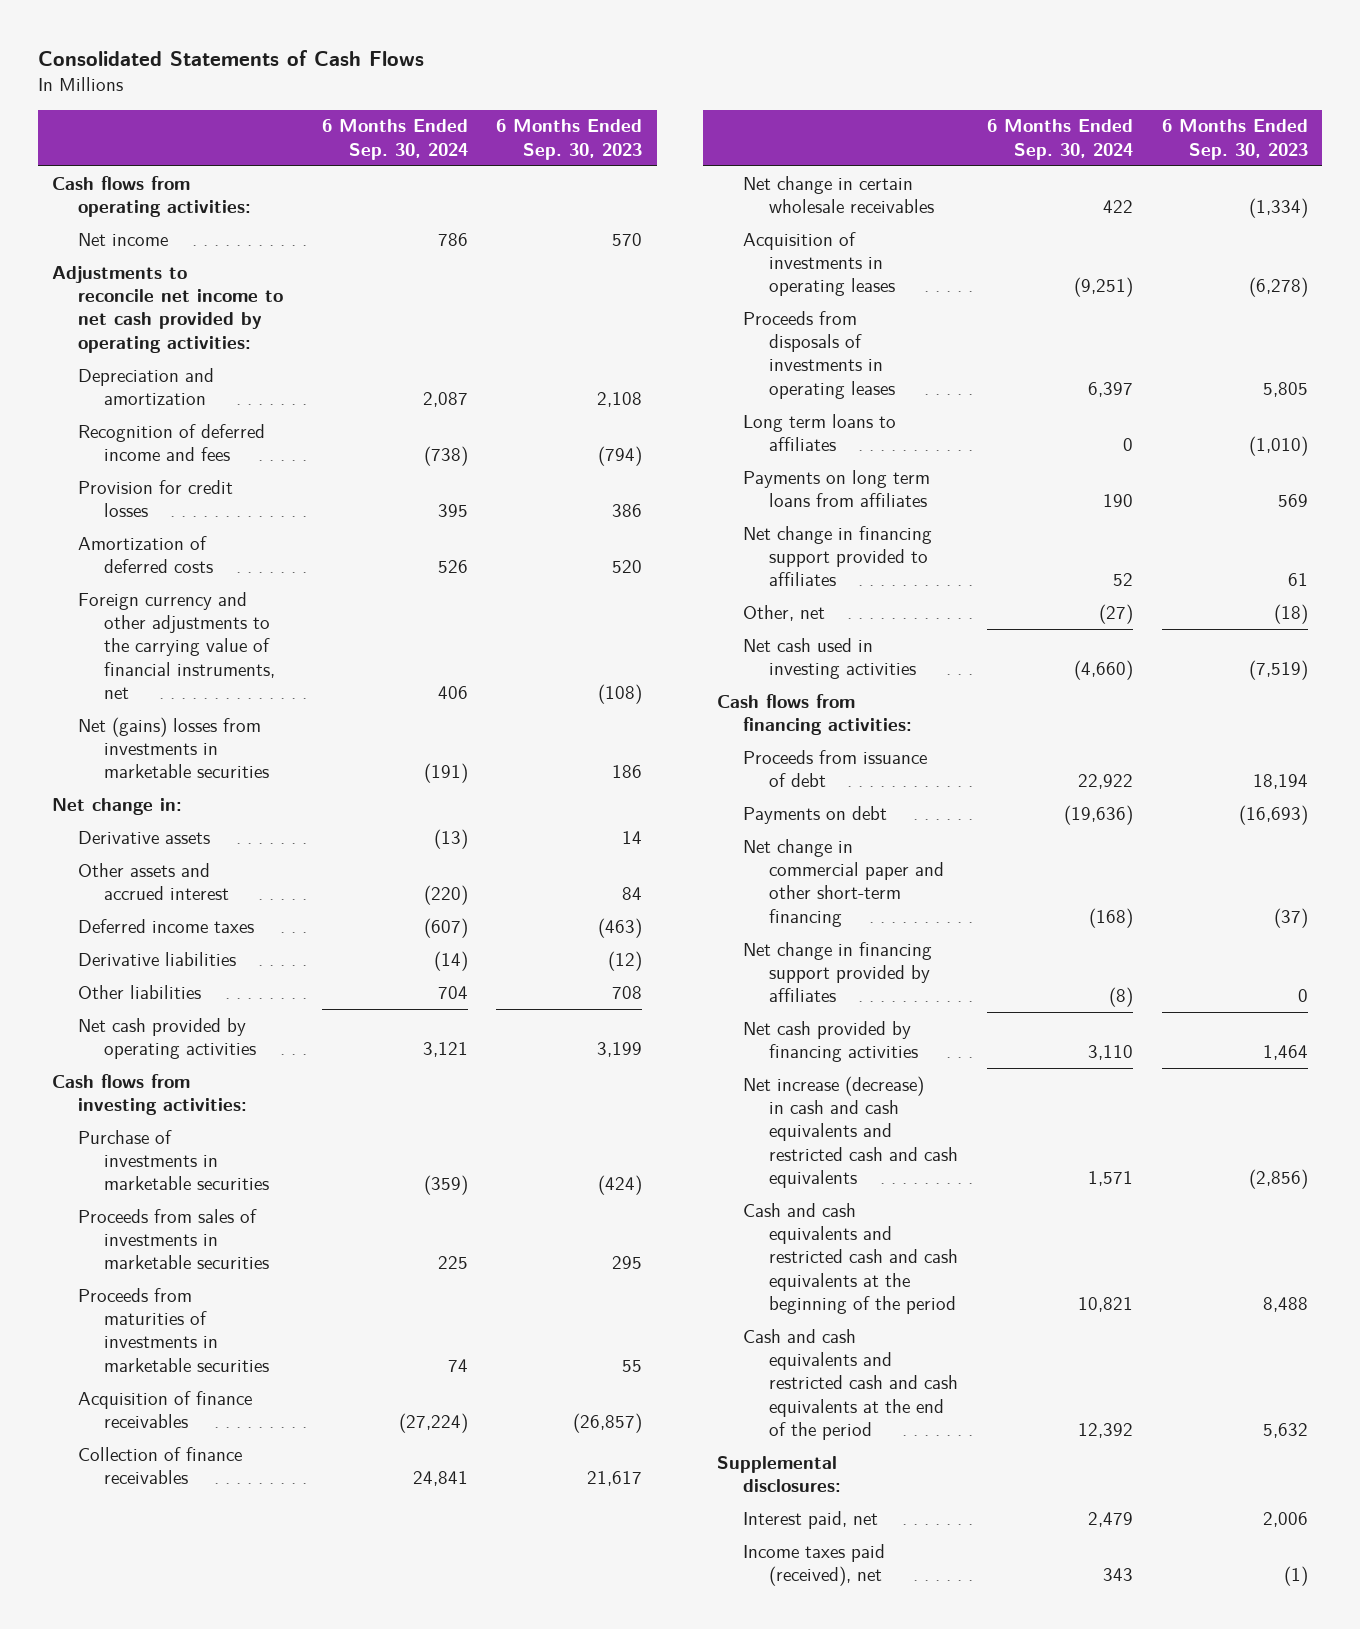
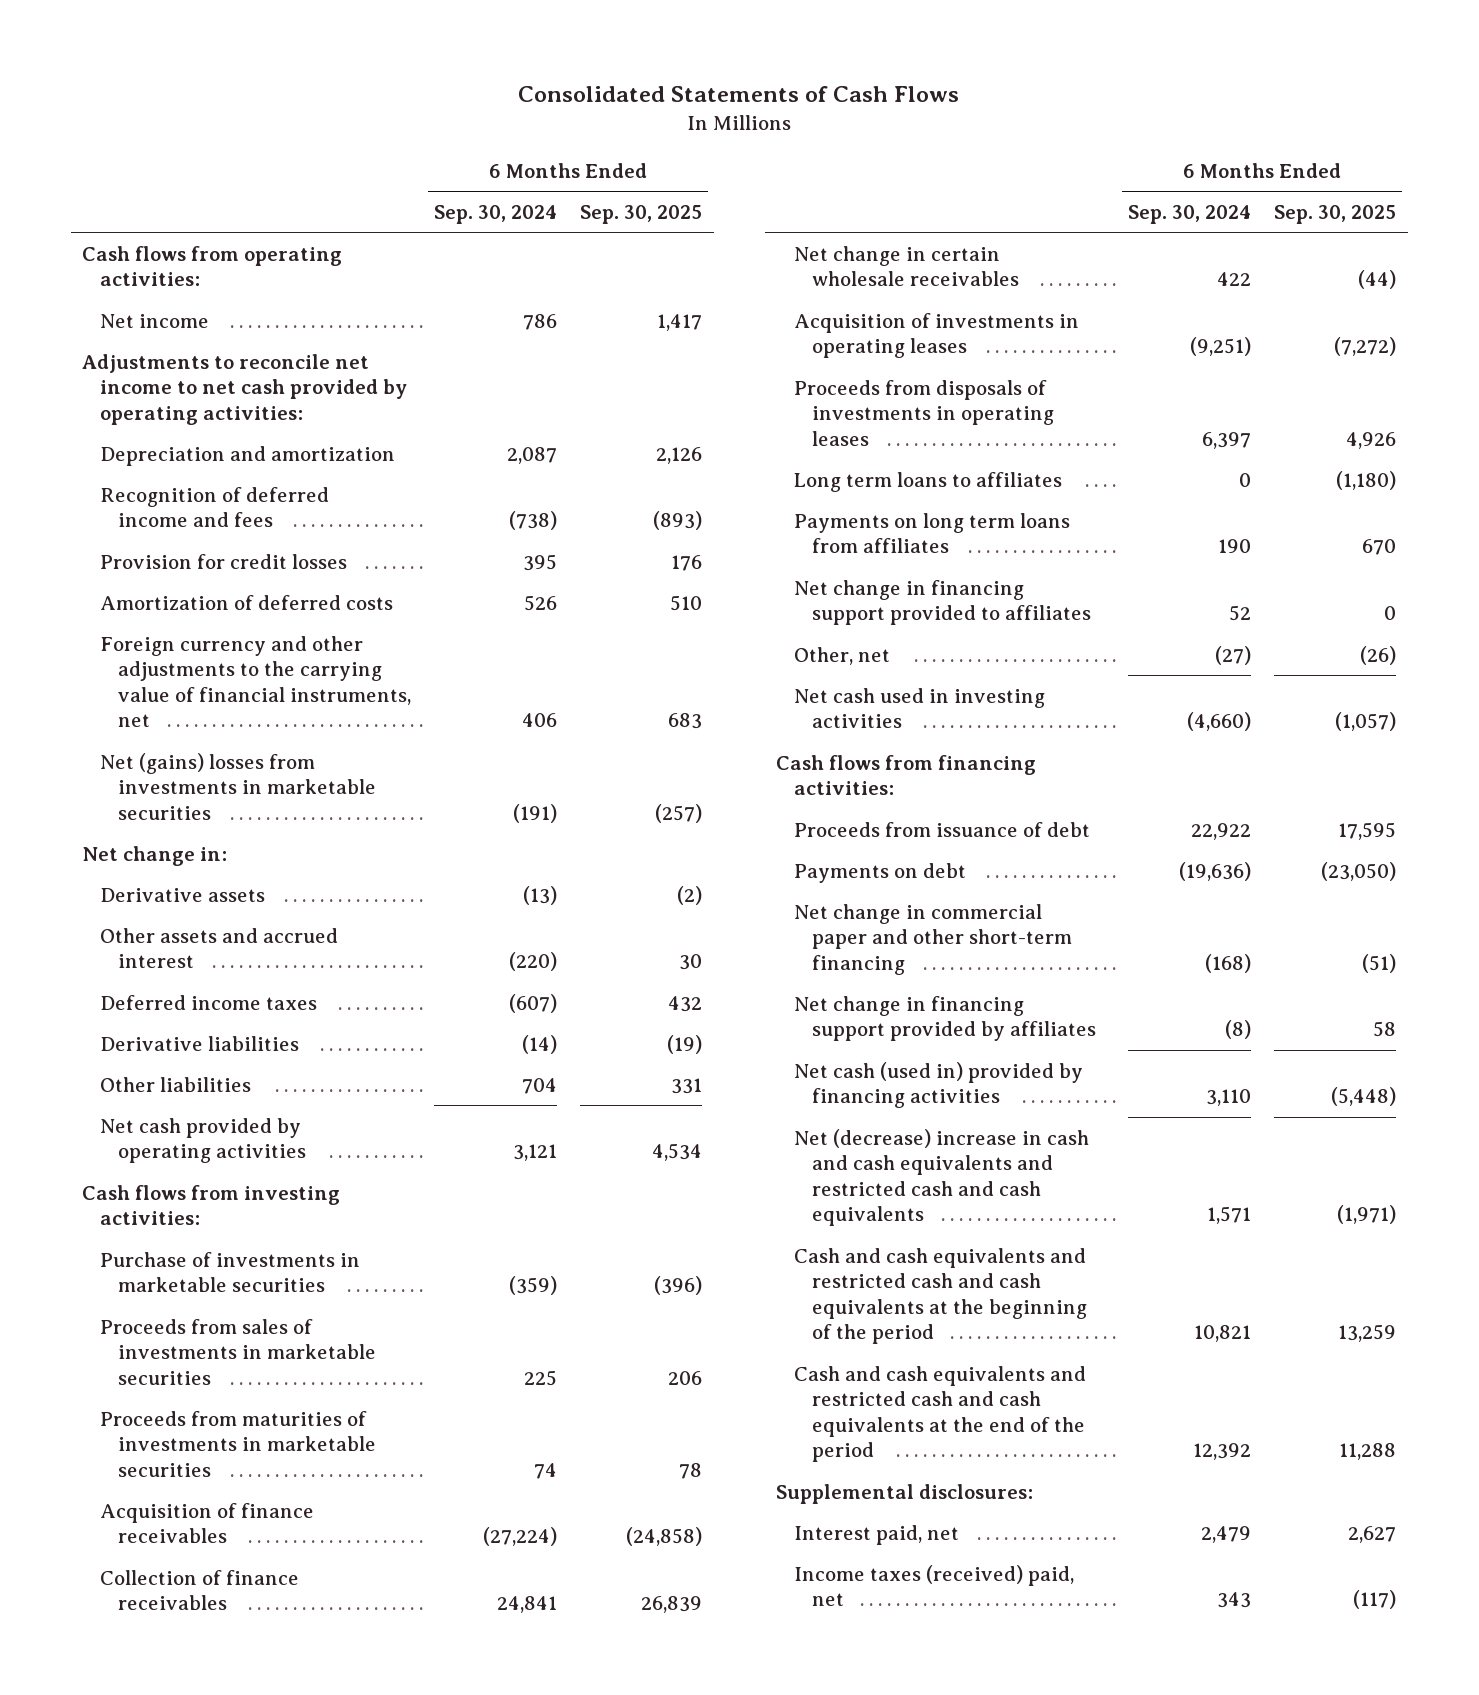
[496,119,643,160] 6 Months Ended Sep. 30, 2023 -> none
none -> [580,204,703,224] Sep. 30, 2025
[743,1020,919,1063] Net cash provided by financing activities -> [794,1061,1084,1109] Net cash (used in) provided by financing activities
[743,1075,959,1188] Net increase (decrease) in cash and cash equivalents and restricted cash and cash equivalents -> [794,1128,1090,1227] Net (decrease) increase in cash and cash equivalents and restricted cash and cash equivalents
[743,1543,886,1587] Income taxes paid (received), net -> [794,1564,1075,1607] Income taxes (received) paid, net

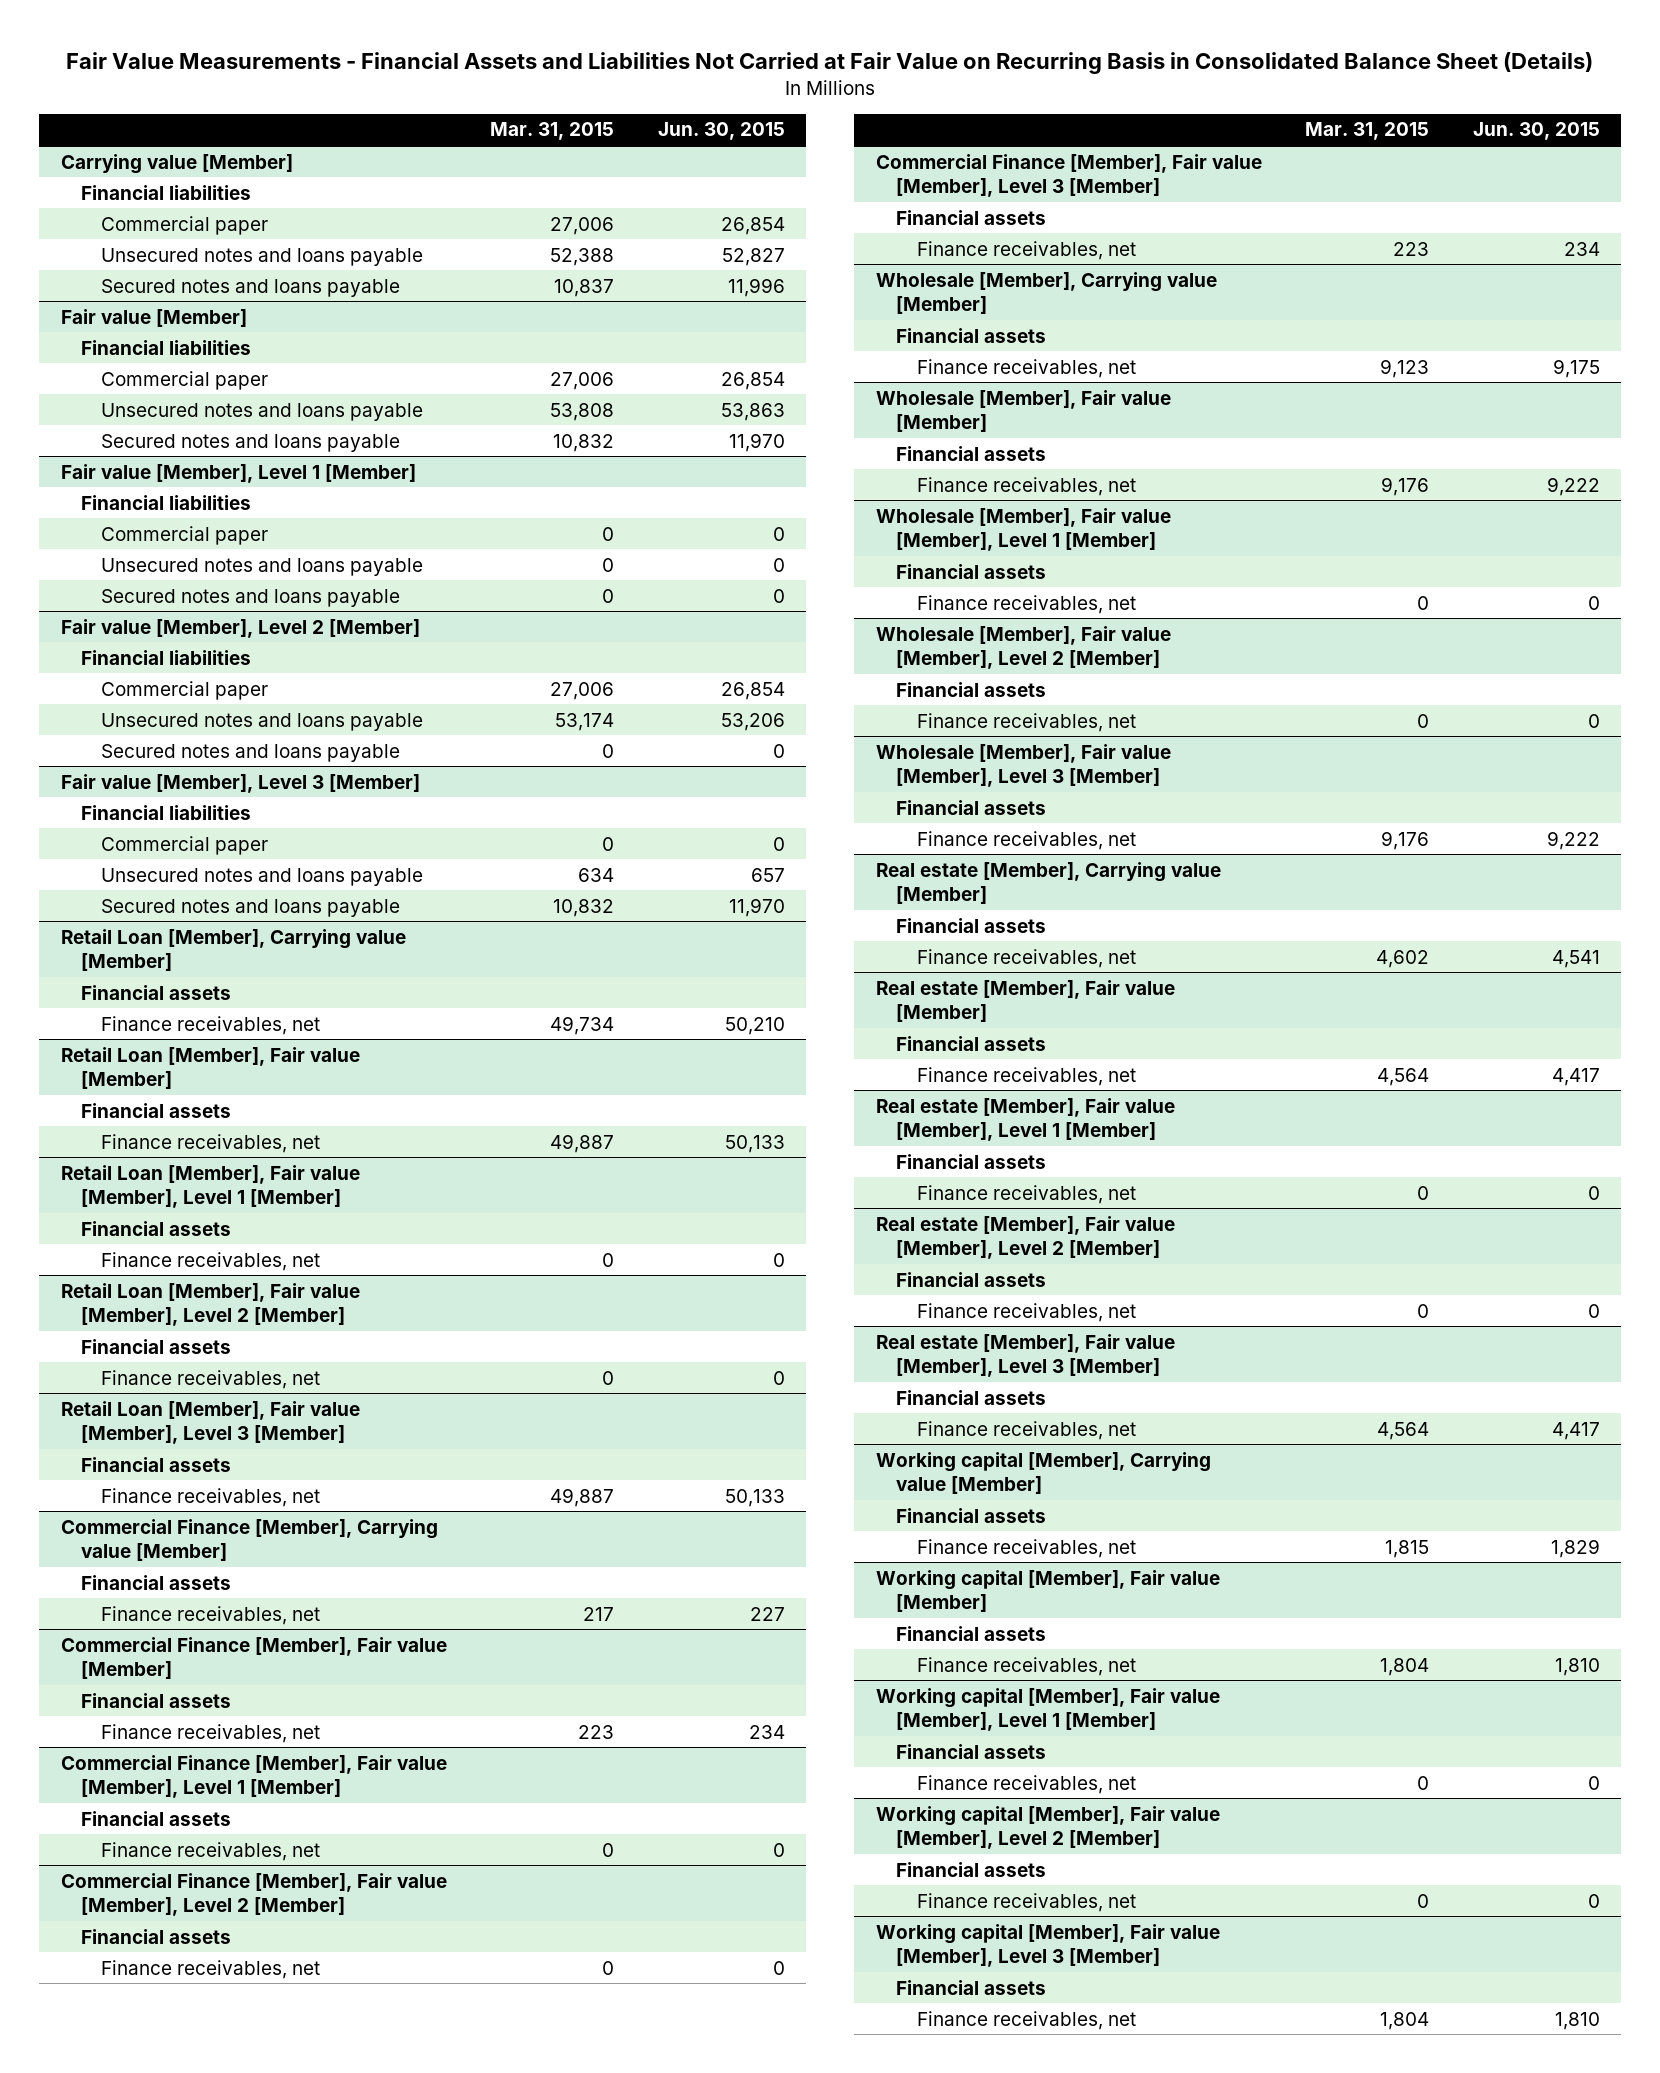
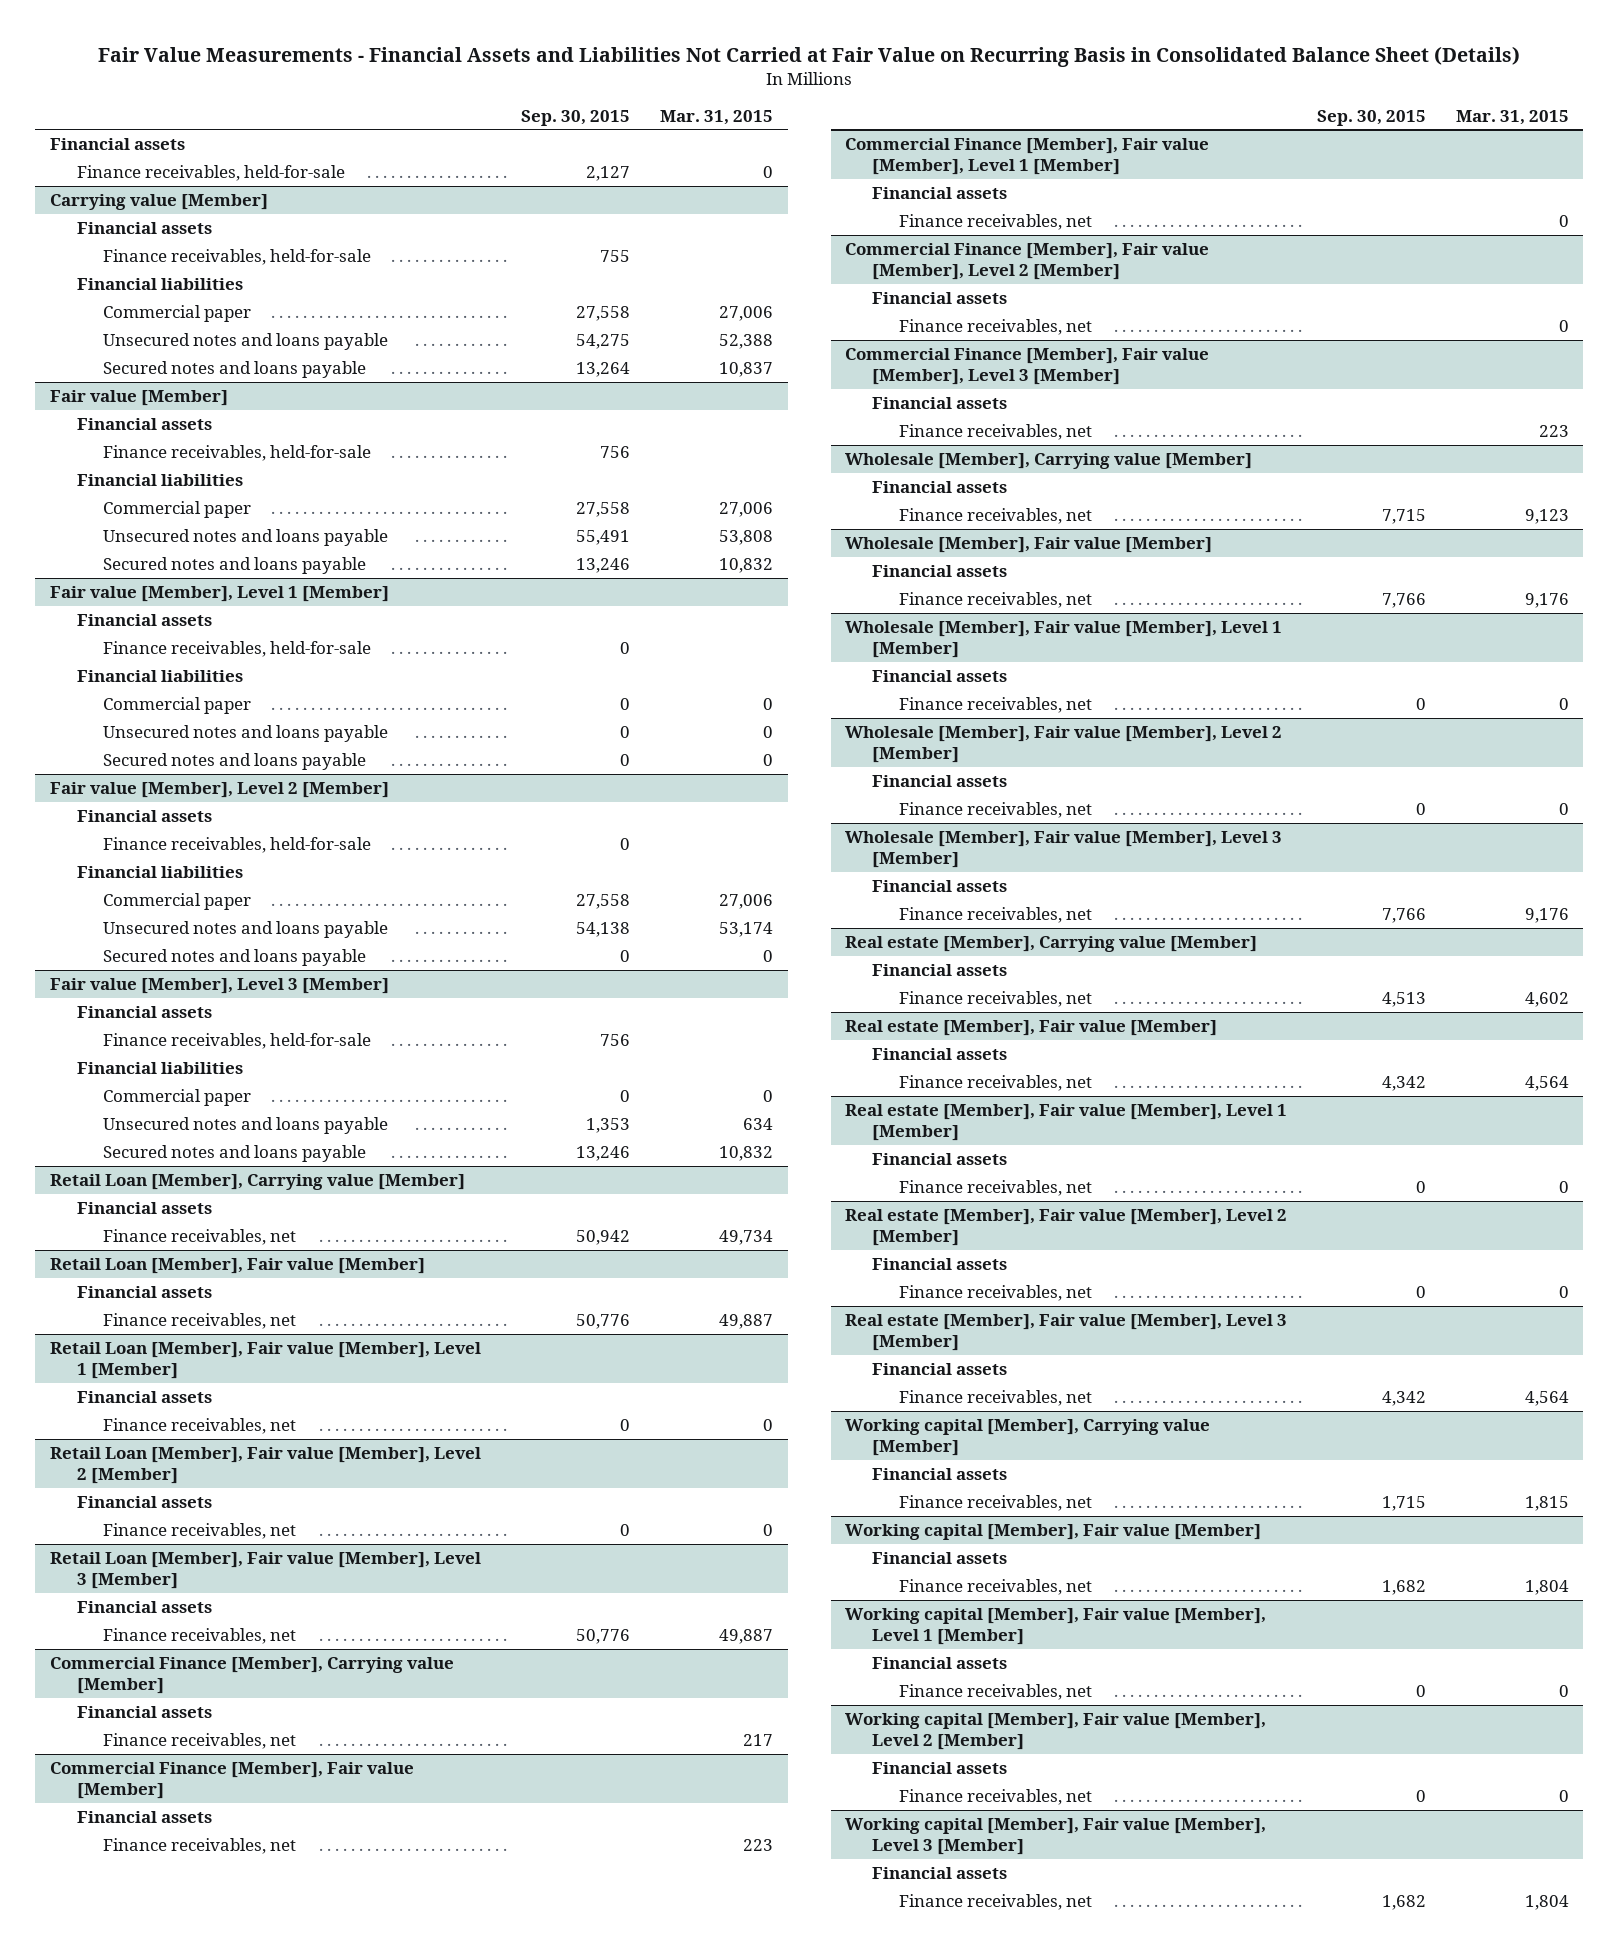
[657,122,785,141] Jun. 30, 2015 -> none
none -> [521,109,631,126] Sep. 30, 2015
none -> [49,137,185,150] Financial assets
none -> [76,164,345,181] Finance receivables, held-for-sale
none -> [76,221,212,234] Financial assets
none -> [103,248,372,265] Finance receivables, held-for-sale
none -> [76,417,212,430] Financial assets
none -> [103,444,372,461] Finance receivables, held-for-sale
none -> [76,613,212,626] Financial assets
none -> [103,640,372,657] Finance receivables, held-for-sale
none -> [76,809,212,822] Financial assets
none -> [103,836,372,853] Finance receivables, held-for-sale
none -> [76,1005,212,1018] Financial assets
none -> [103,1032,372,1049] Finance receivables, held-for-sale

